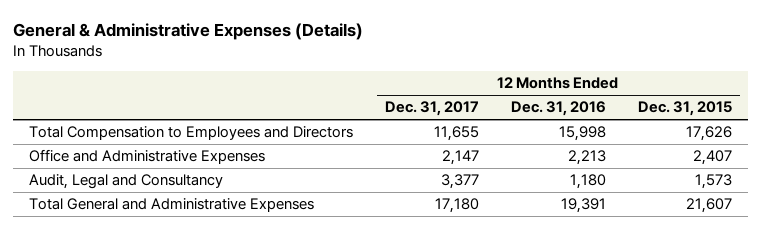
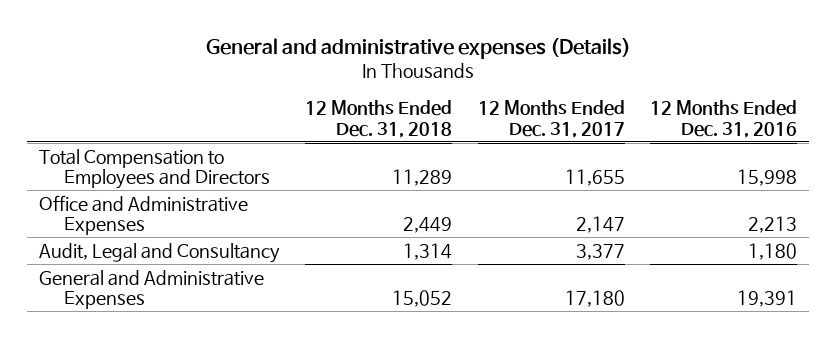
[13,23,364,41] General & Administrative Expenses (Details) -> [205,37,631,59] General and administrative expenses (Details)
[637,101,732,117] Dec. 31, 2015 -> none
none -> [305,99,453,138] 12 Months Ended Dec. 31, 2018
[29,198,315,213] Total General and Administrative Expenses -> [39,269,265,310] General and Administrative Expenses

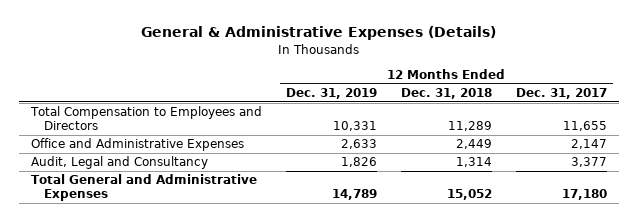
[205,37,631,59] General and administrative expenses (Details) -> [140,26,496,41] General & Administrative Expenses (Details)
[649,99,797,138] 12 Months Ended Dec. 31, 2016 -> none
none -> [285,87,377,99] Dec. 31, 2019
[39,269,265,310] General and Administrative Expenses -> [30,174,257,202] Total General and Administrative Expenses

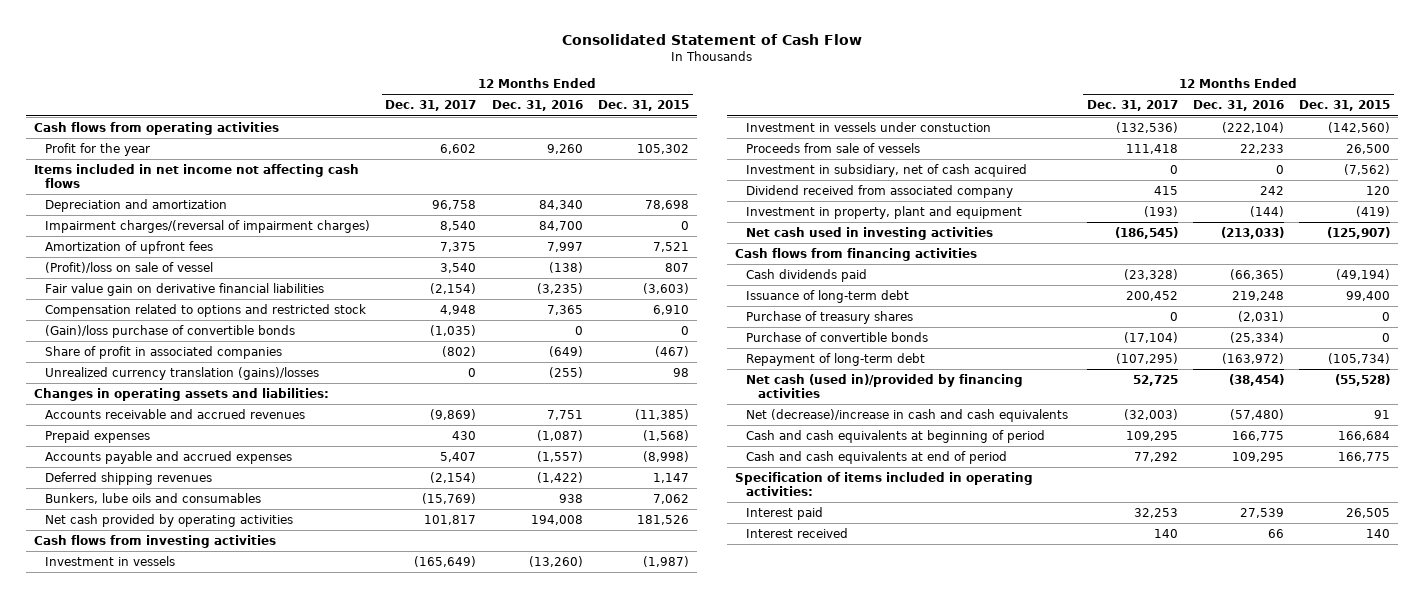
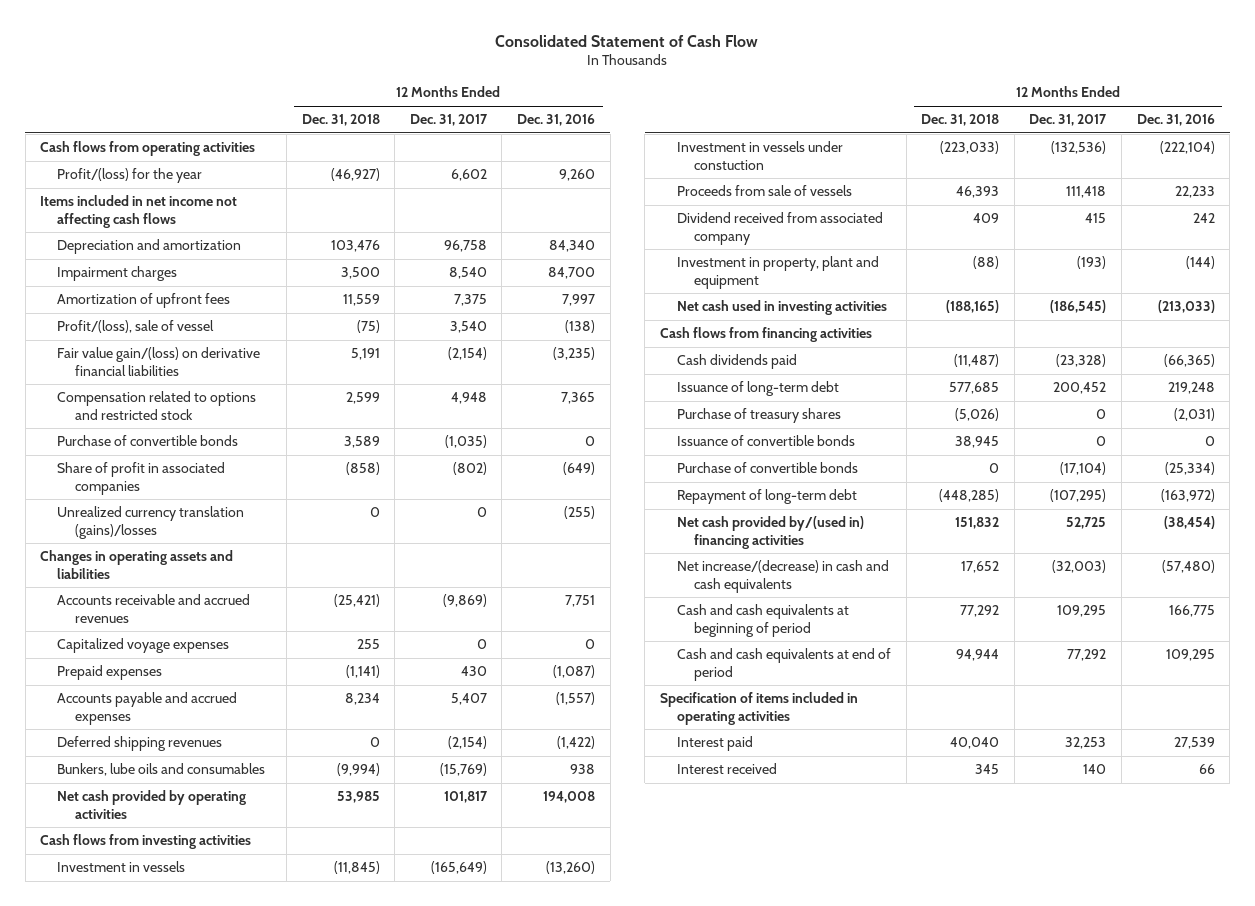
[598,100,690,112] Dec. 31, 2015 -> none
none -> [301,114,380,127] Dec. 31, 2018
[45,142,151,156] Profit for the year -> [57,168,203,184] Profit/(loss) for the year
[45,219,371,233] Impairment charges/(reversal of impairment charges) -> [57,266,178,282] Impairment charges
[45,261,214,273] (Profit)/loss on sale of vessel -> [57,320,215,334] Profit/(loss), sale of vessel
[45,282,325,296] Fair value gain on derivative financial liabilities -> [57,347,261,376] Fair value gain/(loss) on derivative financial liabilities
[45,324,296,338] (Gain)/loss purchase of convertible bonds -> [57,435,239,447] Purchase of convertible bonds
[33,387,329,401] Changes in operating assets and liabilities: -> [40,550,234,579] Changes in operating assets and liabilities
none -> [57,638,230,654] Capitalized voyage expenses
[746,163,1028,177] Investment in subsidiary, net of cash acquired -> none
none -> [676,435,855,447] Issuance of convertible bonds
[746,373,1024,399] Net cash (used in)/provided by financing activities -> [676,516,864,549] Net cash provided by/(used in) financing activities
[746,408,1069,422] Net (decrease)/increase in cash and cash equivalents -> [676,560,889,593] Net increase/(decrease) in cash and cash equivalents
[734,471,1033,497] Specification of items included in operating activities: -> [659,692,858,725] Specification of items included in operating activities

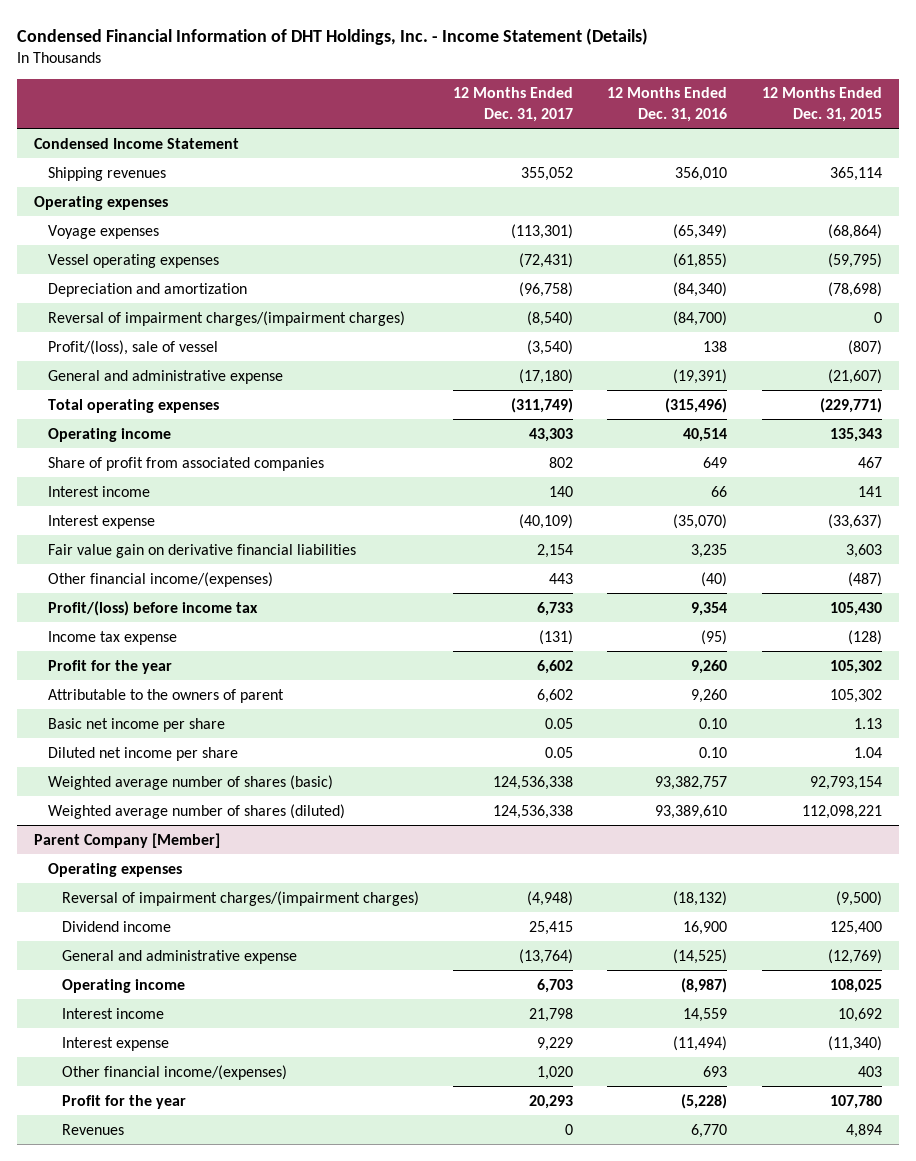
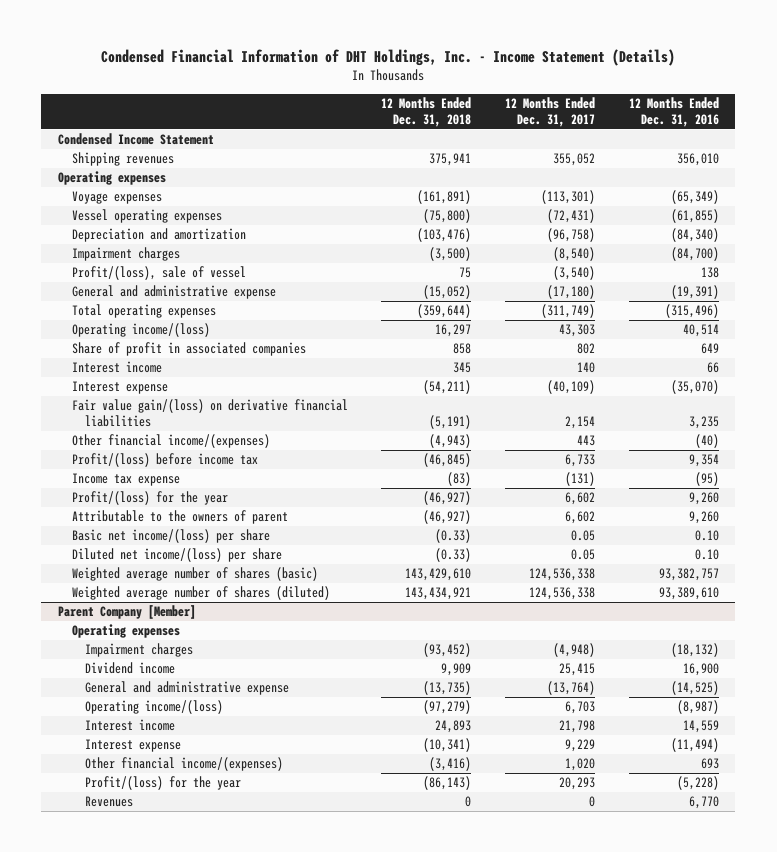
[761,87,882,122] 12 Months Ended Dec. 31, 2015 -> none
none -> [381,96,472,127] 12 Months Ended Dec. 31, 2018
[48,310,406,326] Reversal of impairment charges/(impairment charges) -> [71,247,180,262] Impairment charges
[48,427,172,442] Operating income -> [71,323,210,338] Operating income/(loss)
[48,456,325,471] Share of profit from associated companies -> [71,342,306,357] Share of profit in associated companies
[48,543,357,558] Fair value gain on derivative financial liabilities -> [71,399,348,428] Fair value gain/(loss) on derivative financial liabilities
[48,659,173,674] Profit for the year -> [71,491,228,506] Profit/(loss) for the year
[48,717,226,732] Basic net income per share -> [71,529,270,544] Basic net income/(loss) per share
[48,746,239,761] Diluted net income per share -> [71,548,282,563] Diluted net income/(loss) per share
[61,890,419,906] Reversal of impairment charges/(impairment charges) -> [84,643,193,658] Impairment charges
[61,978,185,993] Operating income -> [84,700,223,715] Operating income/(loss)
[61,1094,186,1109] Profit for the year -> [84,776,241,791] Profit/(loss) for the year

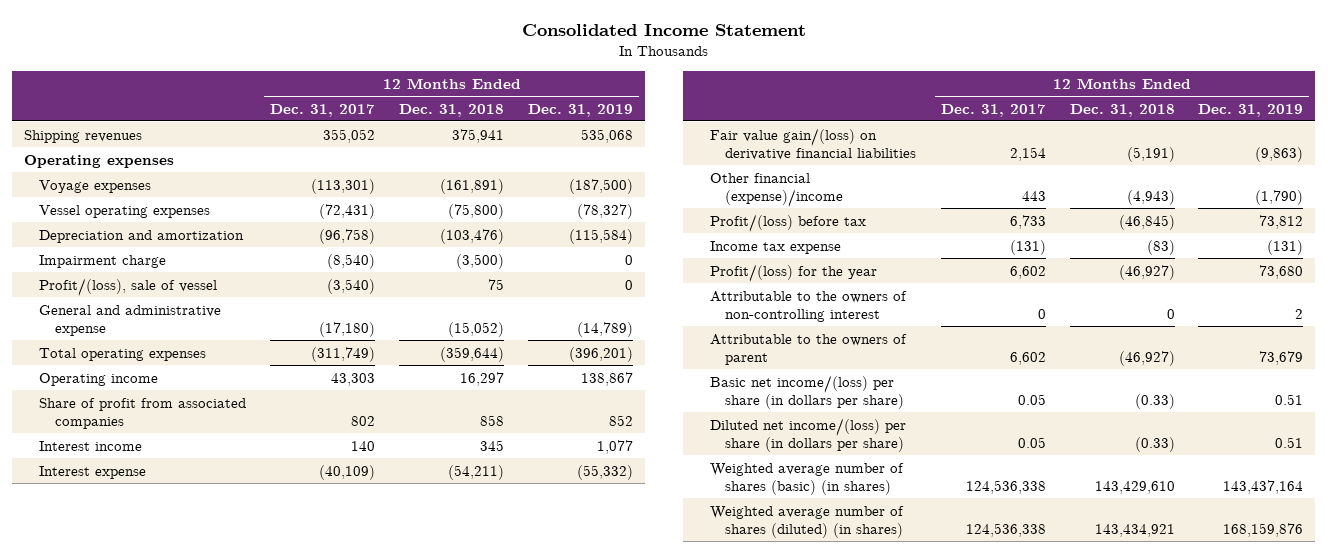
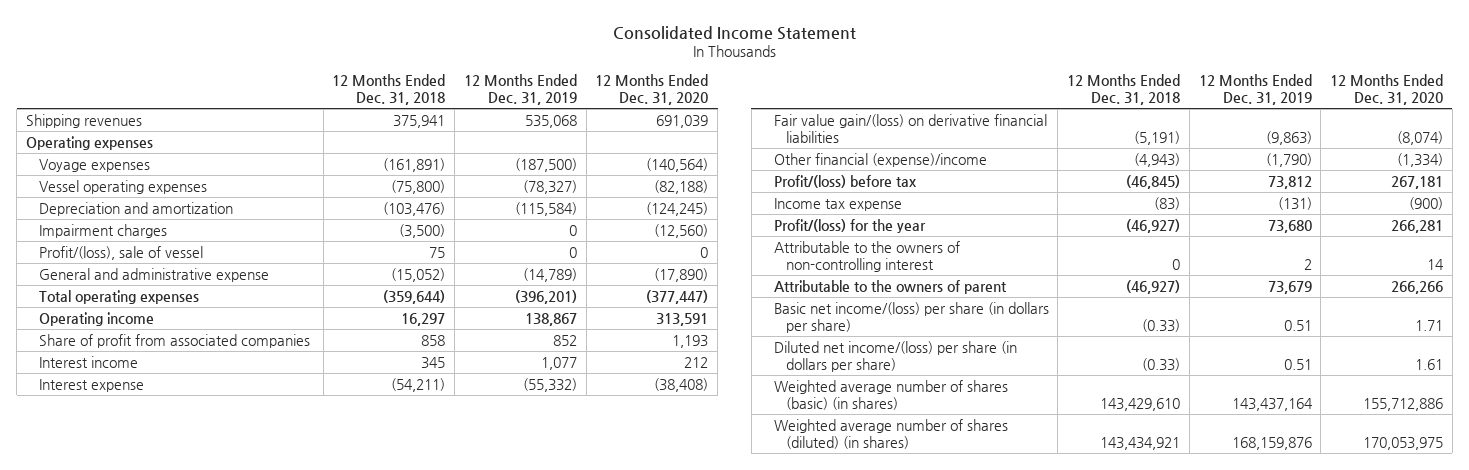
[270,103,376,117] Dec. 31, 2017 -> none
none -> [595,74,709,105] 12 Months Ended Dec. 31, 2020
[39,254,167,268] Impairment charge -> [38,223,167,238] Impairment charges

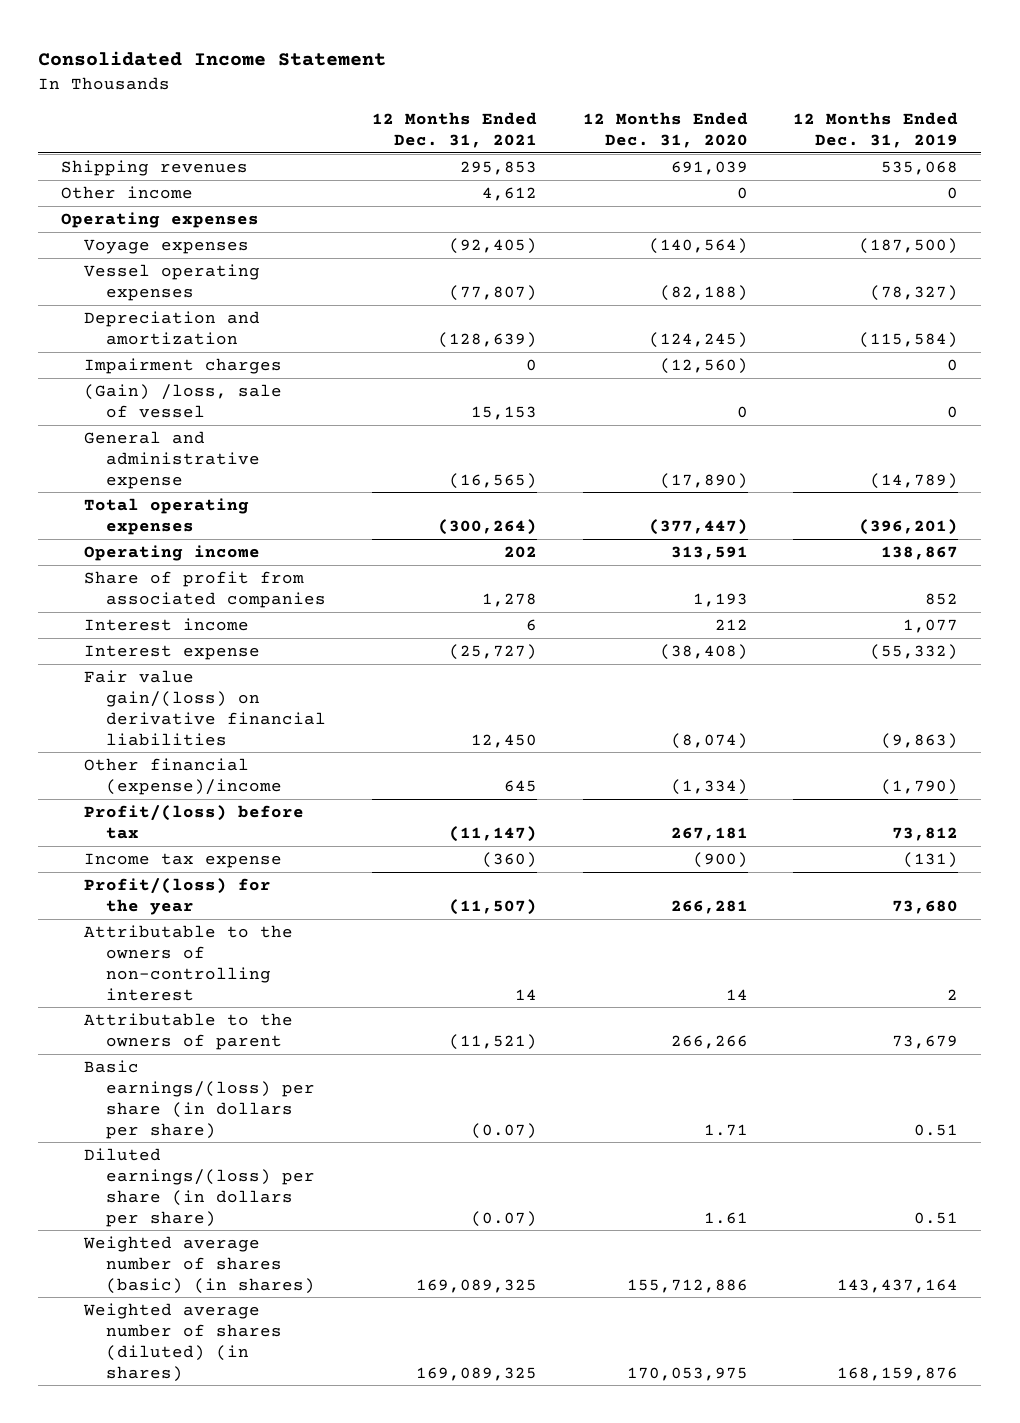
[332,74,446,105] 12 Months Ended Dec. 31, 2018 -> none
none -> [372,112,538,149] 12 Months Ended Dec. 31, 2021
none -> [61,185,194,199] Other income
[38,245,203,260] Profit/(loss), sale of vessel -> [83,383,282,418] (Gain) /loss, sale of vessel
[773,301,1049,333] Basic net income/(loss) per share (in dollars per share) -> [83,1059,316,1139] Basic earnings/(loss) per share (in dollars per share)
[773,340,1017,372] Diluted net income/(loss) per share (in dollars per share) -> [83,1147,316,1227] Diluted earnings/(loss) per share (in dollars per share)

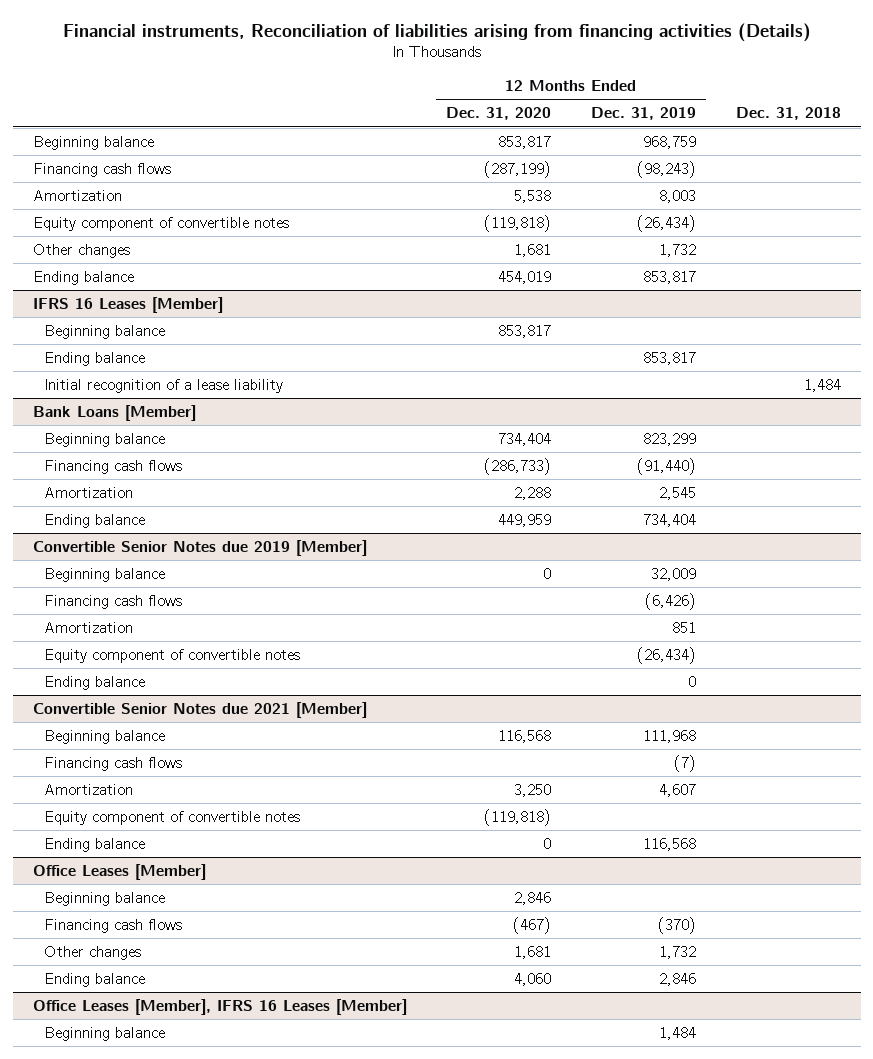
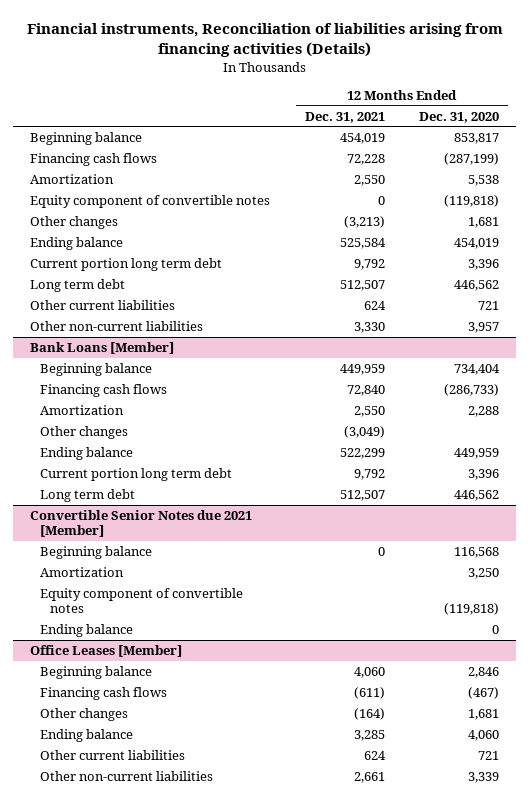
[591,107,697,121] Dec. 31, 2019 -> none
[735,107,841,121] Dec. 31, 2018 -> none
none -> [304,111,385,123] Dec. 31, 2021
[32,296,223,313] IFRS 16 Leases [Member] -> none
[44,324,166,339] Beginning balance -> none
[44,351,146,366] Ending balance -> none
[44,378,284,393] Initial recognition of a lease liability -> none
none -> [30,258,223,272] Current portion long term debt
none -> [30,279,126,293] Long term debt
none -> [30,300,176,311] Other current liabilities
none -> [30,321,204,332] Other non-current liabilities
none -> [40,426,129,440] Other changes
[32,539,367,556] Convertible Senior Notes due 2019 [Member] -> none
[44,567,166,582] Beginning balance -> none
[44,594,183,609] Financing cash flows -> none
[44,621,134,633] Amortization -> none
[44,648,301,663] Equity component of convertible notes -> none
[44,675,146,690] Ending balance -> none
none -> [40,468,233,482] Current portion long term debt
none -> [40,489,136,503] Long term debt
[44,756,183,771] Financing cash flows -> none
[32,998,407,1015] Office Leases [Member], IFRS 16 Leases [Member] -> none
[44,1026,166,1041] Beginning balance -> none
none -> [40,750,186,761] Other current liabilities
none -> [40,771,214,782] Other non-current liabilities

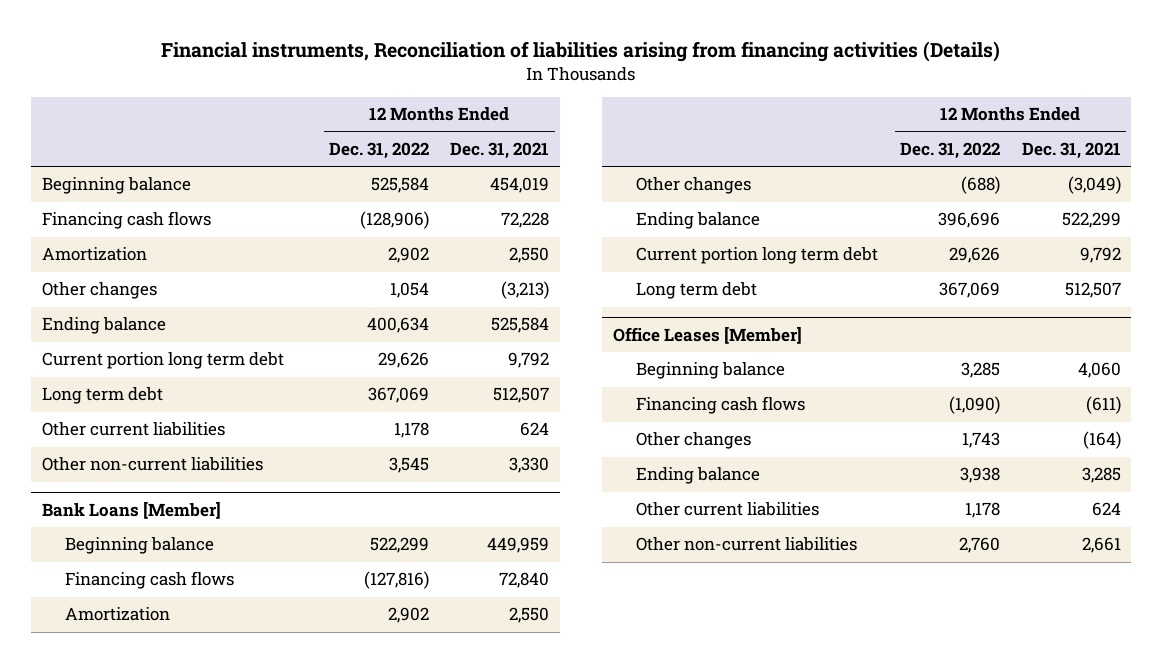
[419,111,500,123] Dec. 31, 2020 -> none
none -> [328,142,429,160] Dec. 31, 2022
[30,195,271,209] Equity component of convertible notes -> none
[30,510,253,538] Convertible Senior Notes due 2021 [Member] -> none
[40,546,153,560] Beginning balance -> none
[40,567,125,578] Amortization -> none
[40,588,244,614] Equity component of convertible notes -> none
[40,624,134,638] Ending balance -> none

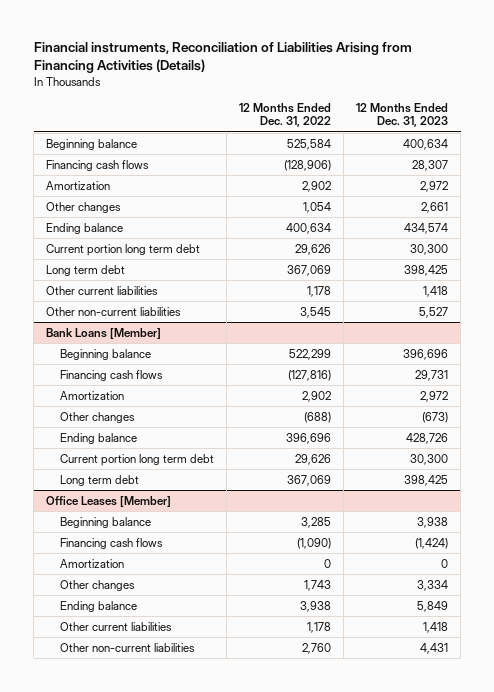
[161,41,1001,63] Financial instruments, Reconciliation of liabilities arising from financing activities (Details) -> [33,41,412,73] Financial instruments, Reconciliation of Liabilities Arising from Financing Activities (Details)
[450,142,550,160] Dec. 31, 2021 -> none
none -> [356,102,449,128] 12 Months Ended Dec. 31, 2023
none -> [59,558,124,568] Amortization

